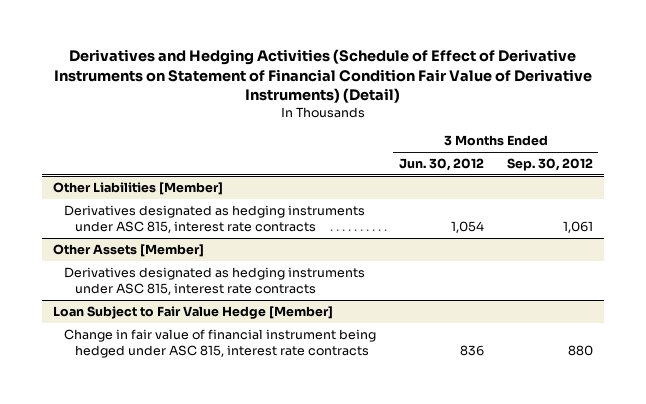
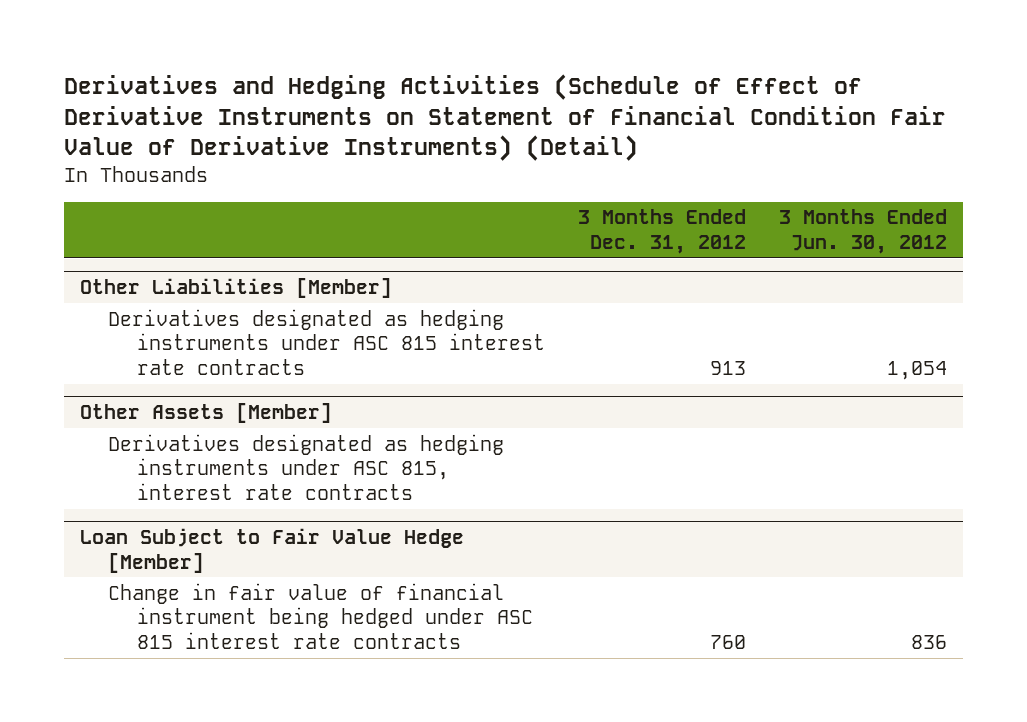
[506,158,593,172] Sep. 30, 2012 -> none
none -> [577,209,746,254] 3 Months Ended Dec. 31, 2012
[63,204,365,234] Derivatives designated as hedging instruments under ASC 815, interest rate contracts -> [108,308,545,375] Derivatives designated as hedging instruments under ASC 815 interest rate contracts
[63,328,376,359] Change in fair value of financial instrument being hedged under ASC 815, interest rate contracts -> [108,582,533,649] Change in fair value of financial instrument being hedged under ASC 815 interest rate contracts

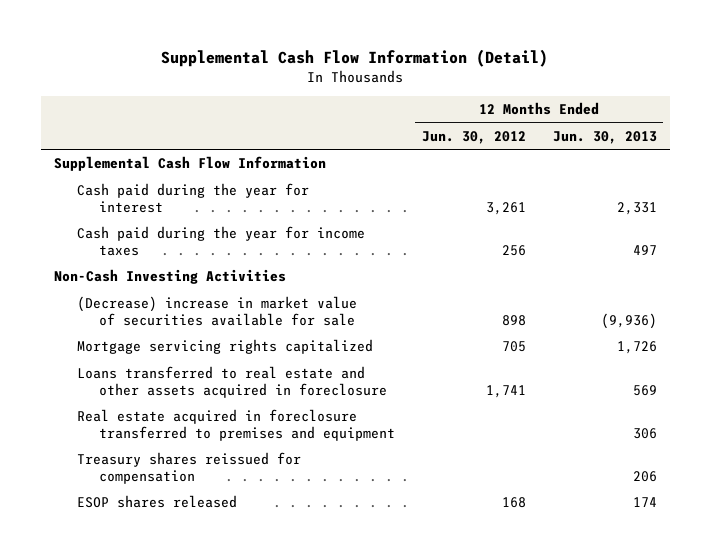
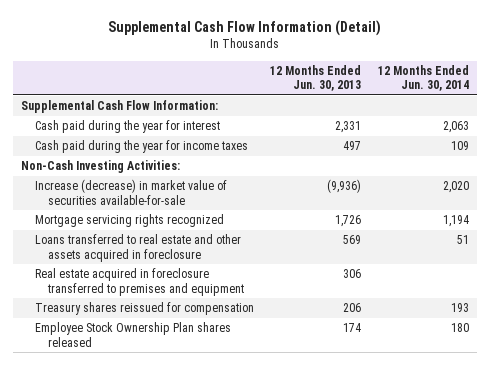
[421,130,526,144] Jun. 30, 2012 -> none
none -> [377,64,469,92] 12 Months Ended Jun. 30, 2014
[54,156,327,172] Supplemental Cash Flow Information -> [21,100,219,114] Supplemental Cash Flow Information:
[54,269,287,285] Non-Cash Investing Activities -> [21,160,181,174] Non-Cash Investing Activities:
[76,296,357,326] (Decrease) increase in market value of securities available for sale -> [34,179,227,205] Increase (decrease) in market value of securities available-for-sale
[76,339,373,355] Mortgage servicing rights capitalized -> [34,214,224,228] Mortgage servicing rights recognized
[76,495,237,509] ESOP shares released -> [34,322,231,347] Employee Stock Ownership Plan shares released

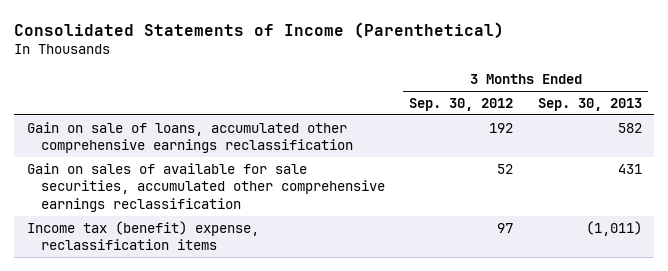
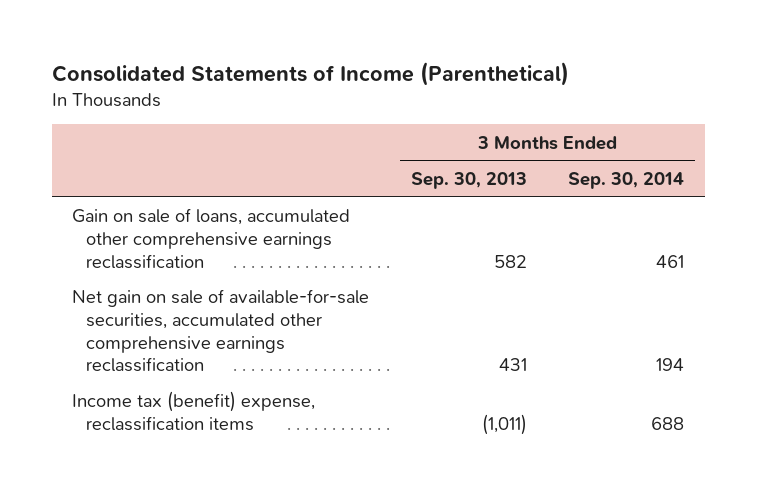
[409,97,514,111] Sep. 30, 2012 -> none
none -> [568,172,685,190] Sep. 30, 2014
[26,162,385,212] Gain on sales of available for sale securities, accumulated other comprehensive earnings reclassification -> [72,289,370,373] Net gain on sale of available-for-sale securities, accumulated other comprehensive earnings reclassification

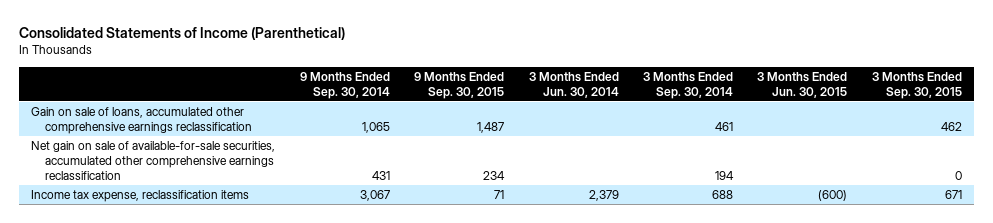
[410,172,527,190] Sep. 30, 2013 -> none
none -> [299,71,390,99] 9 Months Ended Sep. 30, 2014
none -> [414,71,505,99] 9 Months Ended Sep. 30, 2015
none -> [528,71,619,98] 3 Months Ended Jun. 30, 2014
none -> [757,71,848,98] 3 Months Ended Jun. 30, 2015
none -> [871,71,962,99] 3 Months Ended Sep. 30, 2015
[72,391,316,432] Income tax (benefit) expense, reclassification items -> [31,189,250,202] Income tax expense, reclassification items

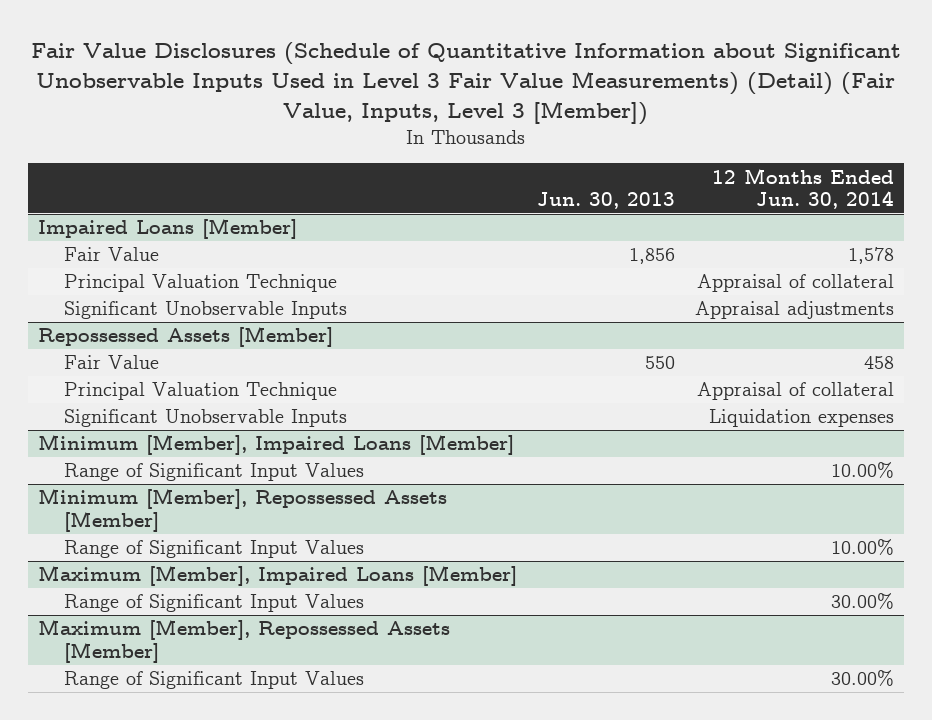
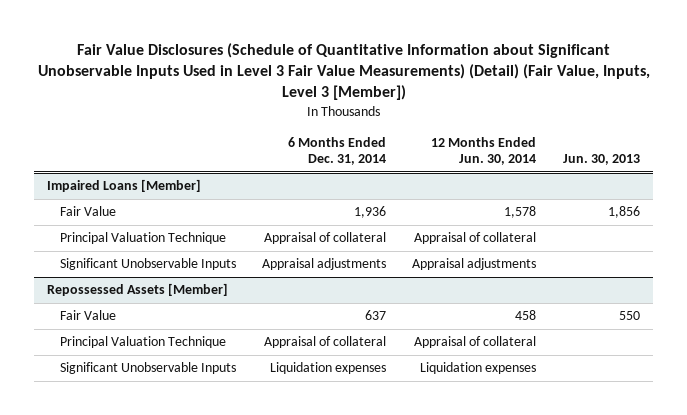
none -> [287,136,386,166] 6 Months Ended Dec. 31, 2014
[37,434,514,456] Minimum [Member], Impaired Loans [Member] -> none
[63,463,364,482] Range of Significant Input Values -> none
[37,488,447,532] Minimum [Member], Repossessed Assets [Member] -> none
[63,540,364,559] Range of Significant Input Values -> none
[37,565,517,587] Maximum [Member], Impaired Loans [Member] -> none
[63,594,364,613] Range of Significant Input Values -> none
[37,619,450,663] Maximum [Member], Repossessed Assets [Member] -> none
[63,671,364,690] Range of Significant Input Values -> none

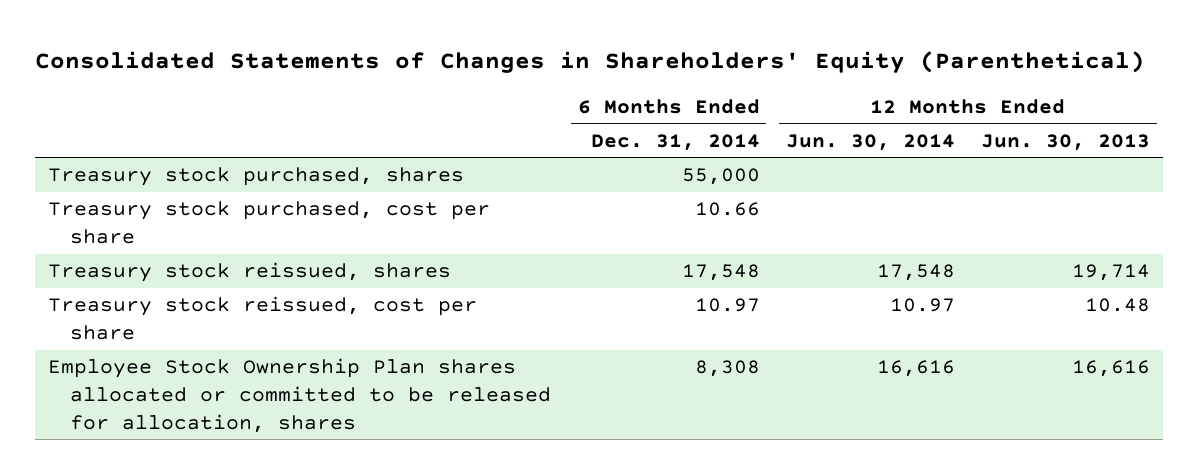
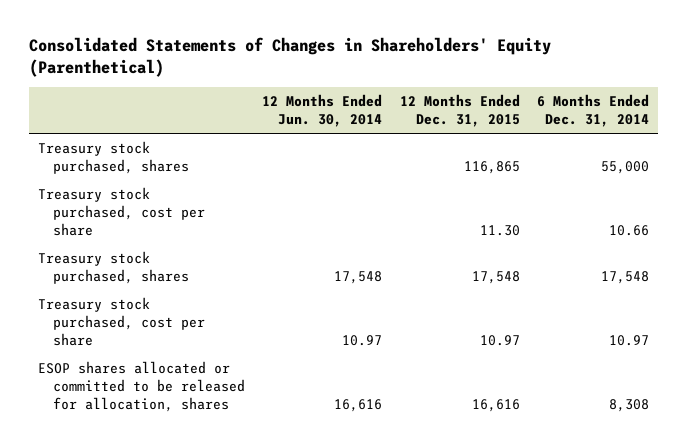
[981,133,1151,151] Jun. 30, 2013 -> none
none -> [399,94,520,127] 12 Months Ended Dec. 31, 2015
[48,262,452,283] Treasury stock reissued, shares -> [37,251,189,284] Treasury stock purchased, shares
[48,296,478,340] Treasury stock reissued, cost per share -> [37,297,205,346] Treasury stock purchased, cost per share
[48,358,552,433] Employee Stock Ownership Plan shares allocated or committed to be released for allocation, shares -> [37,361,245,412] ESOP shares allocated or committed to be released for allocation, shares

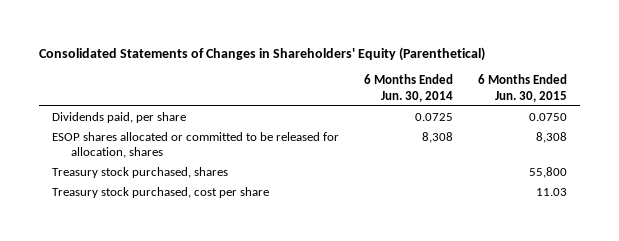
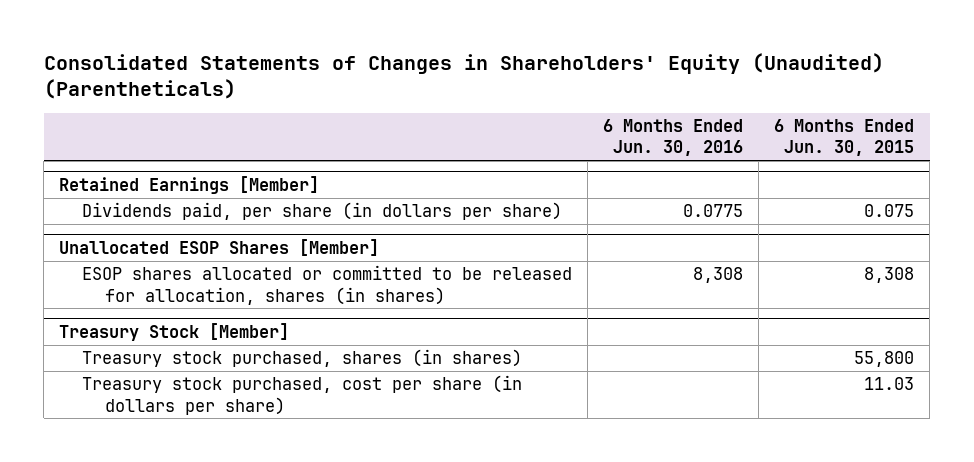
[38,47,485,62] Consolidated Statements of Changes in Shareholders' Equity (Parenthetical) -> [43,52,884,100] Consolidated Statements of Changes in Shareholders' Equity (Unaudited) (Parentheticals)
[363,74,453,102] 6 Months Ended Jun. 30, 2014 -> none
none -> [603,118,744,157] 6 Months Ended Jun. 30, 2016
none -> [59,175,320,194] Retained Earnings [Member]
[51,112,186,124] Dividends paid, per share -> [82,201,563,220] Dividends paid, per share (in dollars per share)
[529,113,568,122] 0.0750 -> [864,203,915,217] 0.075
none -> [59,238,380,256] Unallocated ESOP Shares [Member]
[51,132,339,159] ESOP shares allocated or committed to be released for allocation, shares -> [82,264,573,305] ESOP shares allocated or committed to be released for allocation, shares (in shares)
none -> [59,322,290,341] Treasury Stock [Member]
[51,167,228,179] Treasury stock purchased, shares -> [82,348,523,367] Treasury stock purchased, shares (in shares)
[51,187,269,199] Treasury stock purchased, cost per share -> [82,374,523,415] Treasury stock purchased, cost per share (in dollars per share)

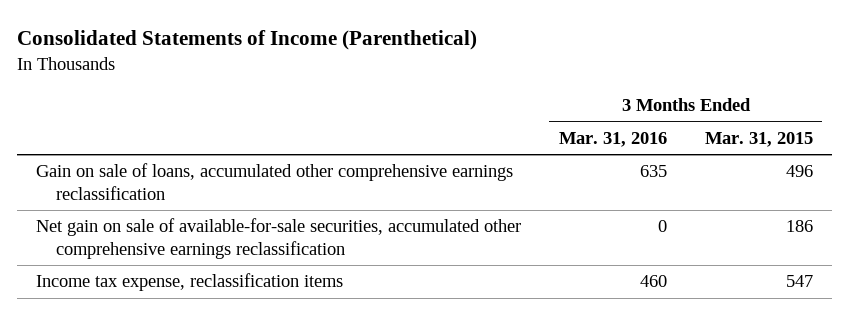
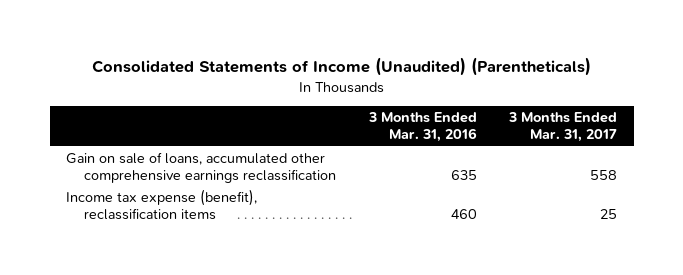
[16,30,477,51] Consolidated Statements of Income (Parenthetical) -> [91,57,591,77] Consolidated Statements of Income (Unaudited) (Parentheticals)
[704,131,813,147] Mar. 31, 2015 -> none
none -> [508,112,618,143] 3 Months Ended Mar. 31, 2017
[35,218,521,259] Net gain on sale of available-for-sale securities, accumulated other comprehensive earnings reclassification -> none
[35,273,343,292] Income tax expense, reclassification items -> [65,188,257,221] Income tax expense (benefit), reclassification items

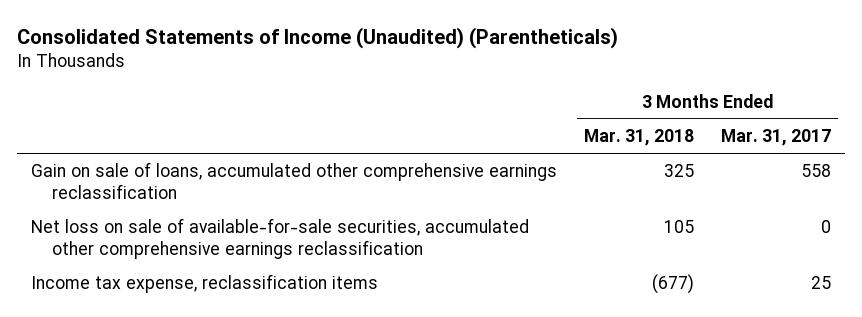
[367,112,477,143] 3 Months Ended Mar. 31, 2016 -> none
none -> [583,129,694,147] Mar. 31, 2018
none -> [30,218,529,259] Net loss on sale of available-for-sale securities, accumulated other comprehensive earnings reclassification
[65,188,257,221] Income tax expense (benefit), reclassification items -> [30,274,378,294] Income tax expense, reclassification items

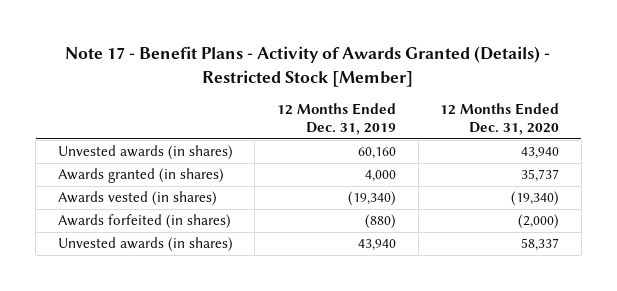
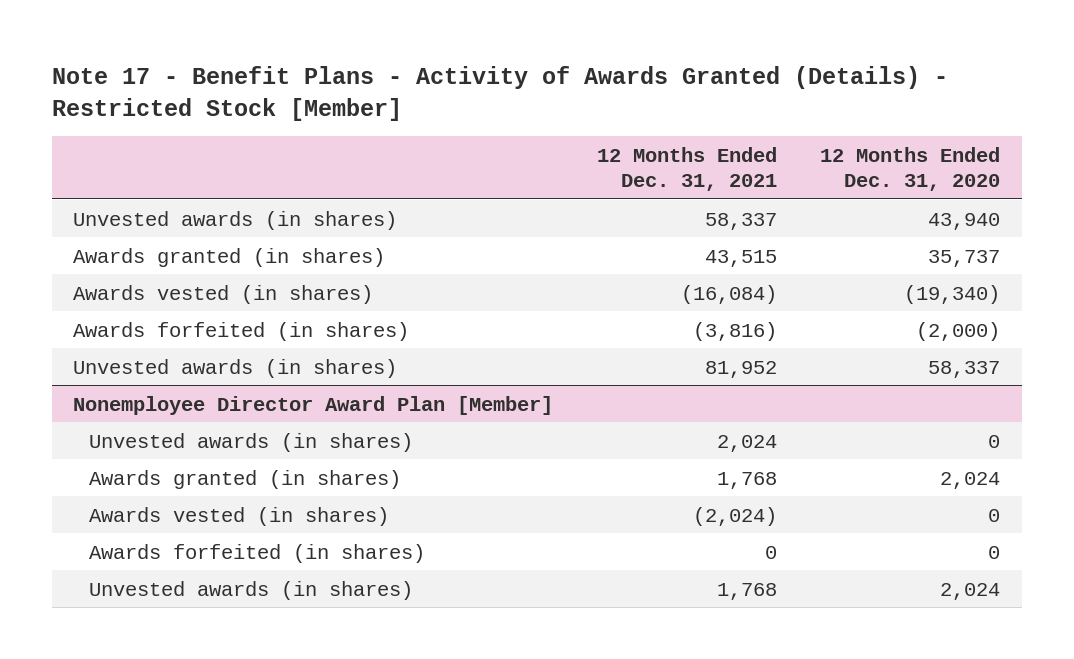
[276,103,396,136] 12 Months Ended Dec. 31, 2019 -> none
none -> [596,146,777,191] 12 Months Ended Dec. 31, 2021
none -> [73,395,554,415] Nonemployee Director Award Plan [Member]
none -> [88,432,413,452] Unvested awards (in shares)
none -> [88,469,401,489] Awards granted (in shares)
none -> [88,506,389,526] Awards vested (in shares)
none -> [88,543,425,563] Awards forfeited (in shares)
none -> [88,580,413,600] Unvested awards (in shares)

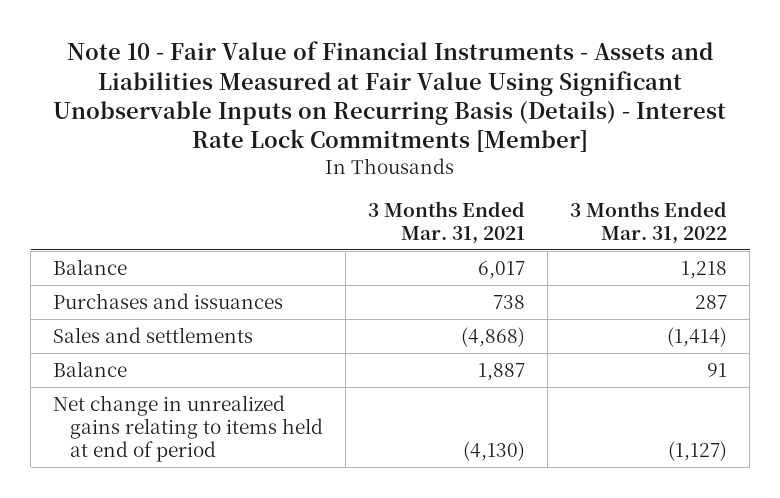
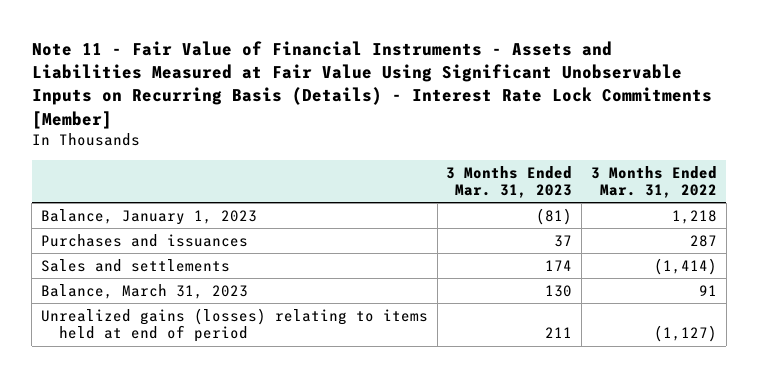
[53,41,727,153] Note 10 - Fair Value of Financial Instruments - Assets and Liabilities Measured at Fair Value Using Significant Unobservable Inputs on Recurring Basis (Details) - Interest Rate Lock Commitments [Member] -> [31,40,712,129] Note 11 - Fair Value of Financial Instruments - Assets and Liabilities Measured at Fair Value Using Significant Unobservable Inputs on Recurring Basis (Details) - Interest Rate Lock Commitments [Member]
[367,200,525,244] 3 Months Ended Mar. 31, 2021 -> none
none -> [446,165,573,199] 3 Months Ended Mar. 31, 2023
[53,258,128,275] Balance -> [40,208,257,225] Balance, January 1, 2023
[53,360,128,377] Balance -> [40,283,248,299] Balance, March 31, 2023
[53,394,323,463] Net change in unrealized gains relating to items held at end of period -> [40,307,428,343] Unrealized gains (losses) relating to items held at end of period

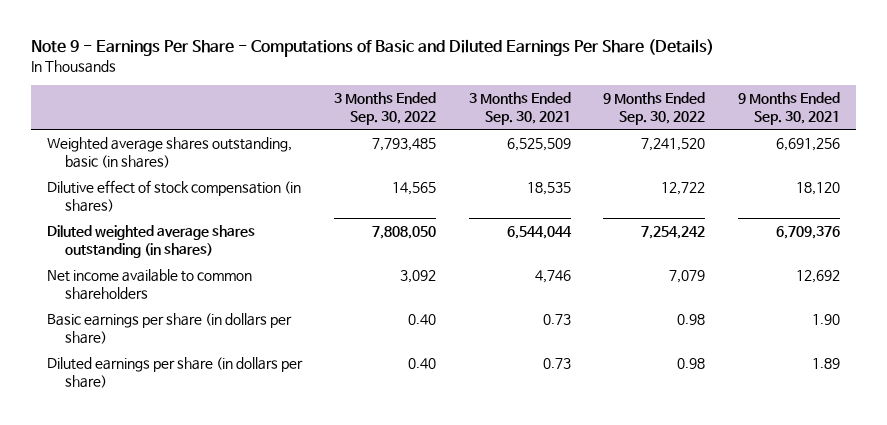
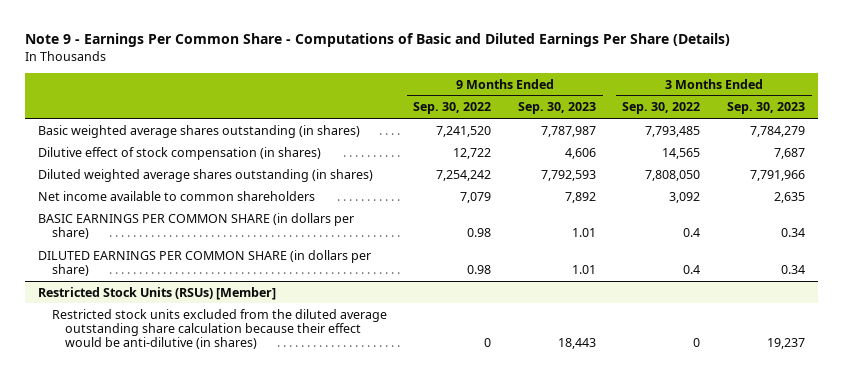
[30,39,714,58] Note 9 - Earnings Per Share - Computations of Basic and Diluted Earnings Per Share (Details) -> [25,33,731,48] Note 9 - Earnings Per Common Share - Computations of Basic and Diluted Earnings Per Share (Details)
[468,92,571,125] 3 Months Ended Sep. 30, 2021 -> none
[737,92,840,125] 9 Months Ended Sep. 30, 2021 -> none
none -> [517,102,596,115] Sep. 30, 2023
none -> [726,102,805,115] Sep. 30, 2023
[46,137,292,168] Weighted average shares outstanding, basic (in shares) -> [38,124,361,138] Basic weighted average shares outstanding (in shares)
[46,313,292,344] Basic earnings per share (in dollars per share) -> [38,212,355,239] BASIC EARNINGS PER COMMON SHARE (in dollars per share)
[408,314,437,326] 0.40 -> [683,227,701,237] 0.4
[46,357,303,388] Diluted earnings per share (in dollars per share) -> [38,249,372,276] DILUTED EARNINGS PER COMMON SHARE (in dollars per share)
[408,358,437,370] 0.40 -> [683,264,701,274] 0.4
none -> [38,286,277,300] Restricted Stock Units (RSUs) [Member]
none -> [51,308,387,350] Restricted stock units excluded from the diluted average outstanding share calculation because their effect would be anti-dilutive (in shares)

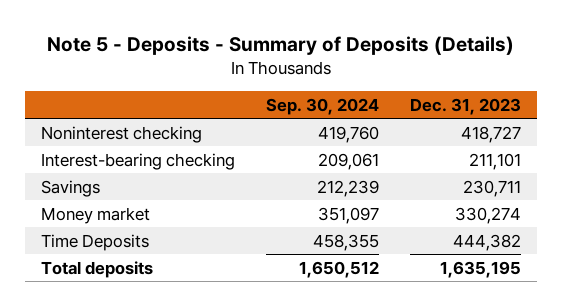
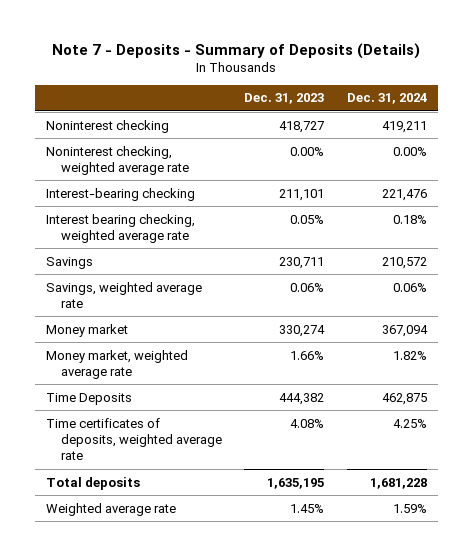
[47,36,515,56] Note 5 - Deposits - Summary of Deposits (Details) -> [52,42,421,59] Note 7 - Deposits - Summary of Deposits (Details)
[266,97,380,115] Sep. 30, 2024 -> none
none -> [346,93,427,105] Dec. 31, 2024
none -> [45,145,190,175] Noninterest checking, weighted average rate
none -> [45,213,195,243] Interest bearing checking, weighted average rate
none -> [45,281,202,308] Savings, weighted average rate
none -> [45,349,188,379] Money market, weighted average rate
none -> [45,417,223,461] Time certificates of deposits, weighted average rate
none -> [45,502,176,516] Weighted average rate

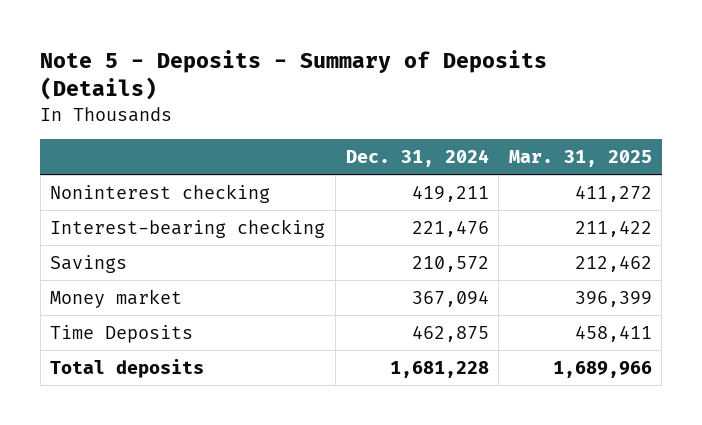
[52,42,421,59] Note 7 - Deposits - Summary of Deposits (Details) -> [40,50,548,101] Note 5 - Deposits - Summary of Deposits (Details)
[244,93,325,105] Dec. 31, 2023 -> none
none -> [508,149,652,167] Mar. 31, 2025
[45,145,190,175] Noninterest checking, weighted average rate -> none
[45,213,195,243] Interest bearing checking, weighted average rate -> none
[45,281,202,308] Savings, weighted average rate -> none
[45,349,188,379] Money market, weighted average rate -> none
[45,417,223,461] Time certificates of deposits, weighted average rate -> none
[45,502,176,516] Weighted average rate -> none

